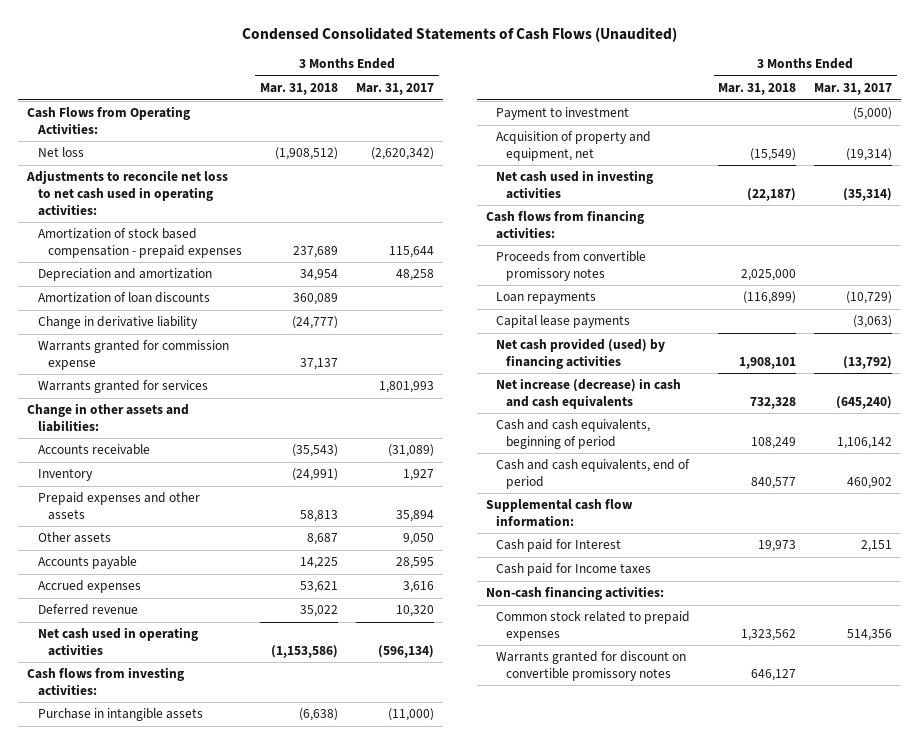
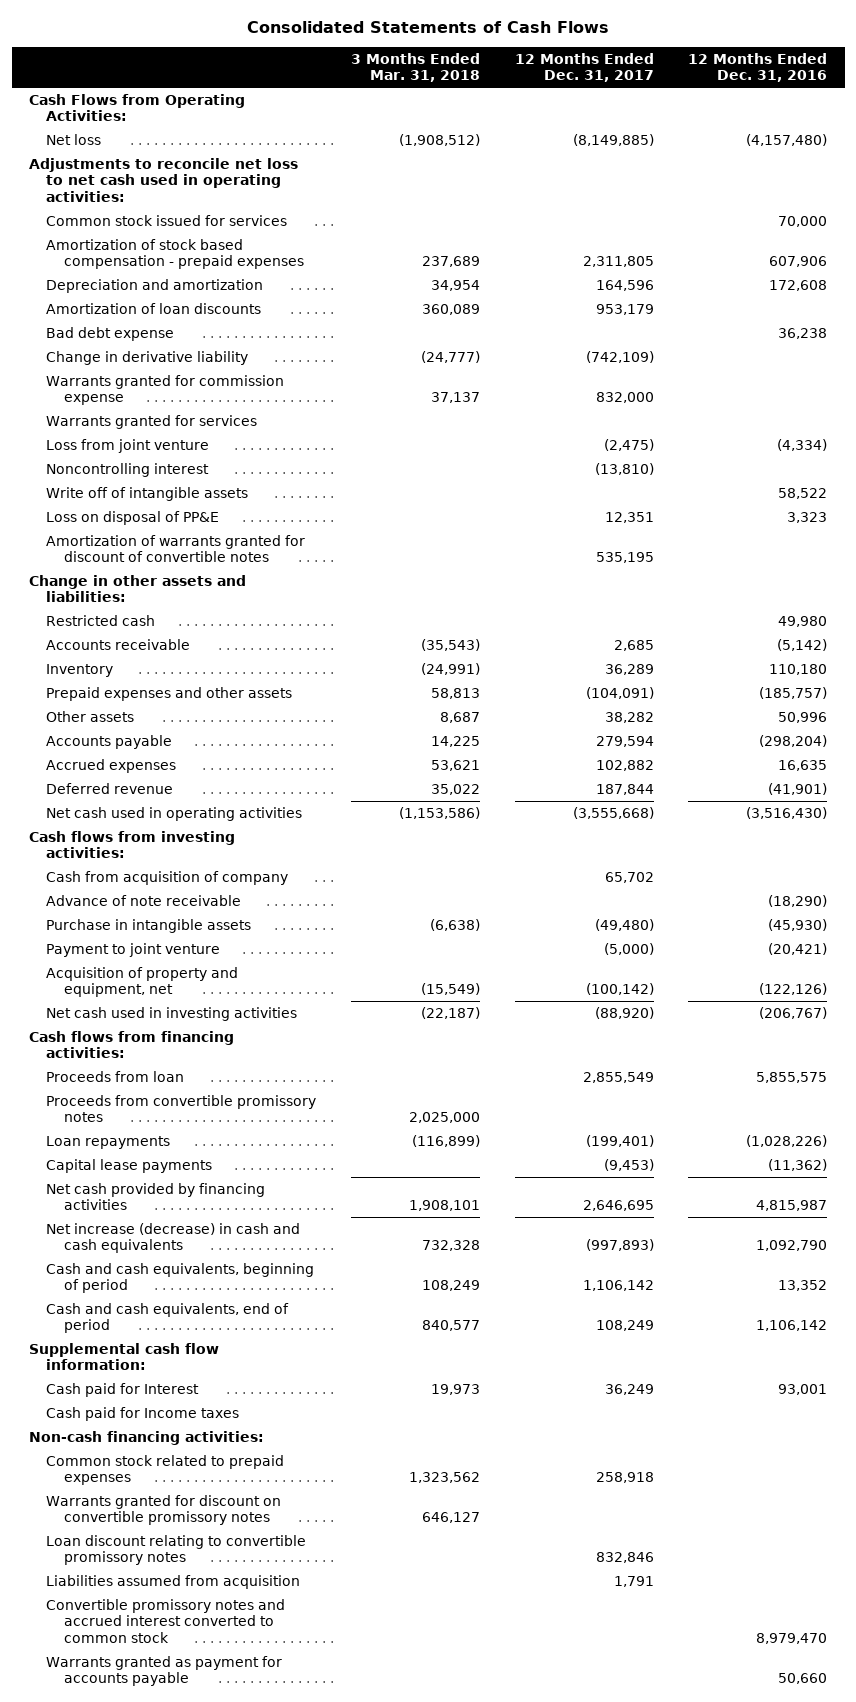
[241,26,677,42] Condensed Consolidated Statements of Cash Flows (Unaudited) -> [247,21,610,34] Consolidated Statements of Cash Flows
[356,83,435,96] Mar. 31, 2017 -> none
none -> [514,52,654,83] 12 Months Ended Dec. 31, 2017
none -> [688,52,828,83] 12 Months Ended Dec. 31, 2016
none -> [46,214,288,226] Common stock issued for services
none -> [46,326,175,341] Bad debt expense
none -> [46,438,210,453] Loss from joint venture
none -> [46,462,210,477] Noncontrolling interest
none -> [46,486,249,501] Write off of intangible assets
none -> [46,510,220,525] Loss on disposal of PP&E
none -> [46,534,306,563] Amortization of warrants granted for discount of convertible notes
none -> [46,614,156,626] Restricted cash
none -> [46,870,289,885] Cash from acquisition of company
none -> [46,894,242,906] Advance of note receivable
[495,107,629,121] Payment to investment -> none
none -> [46,942,221,957] Payment to joint venture
none -> [46,1070,185,1082] Proceeds from loan
[495,338,665,369] Net cash provided (used) by financing activities -> [46,1182,266,1211] Net cash provided by financing activities
none -> [46,1534,307,1566] Loan discount relating to convertible promissory notes
none -> [46,1574,301,1589] Liabilities assumed from acquisition
none -> [46,1598,286,1643] Convertible promissory notes and accrued interest converted to common stock
none -> [46,1655,283,1687] Warrants granted as payment for accounts payable

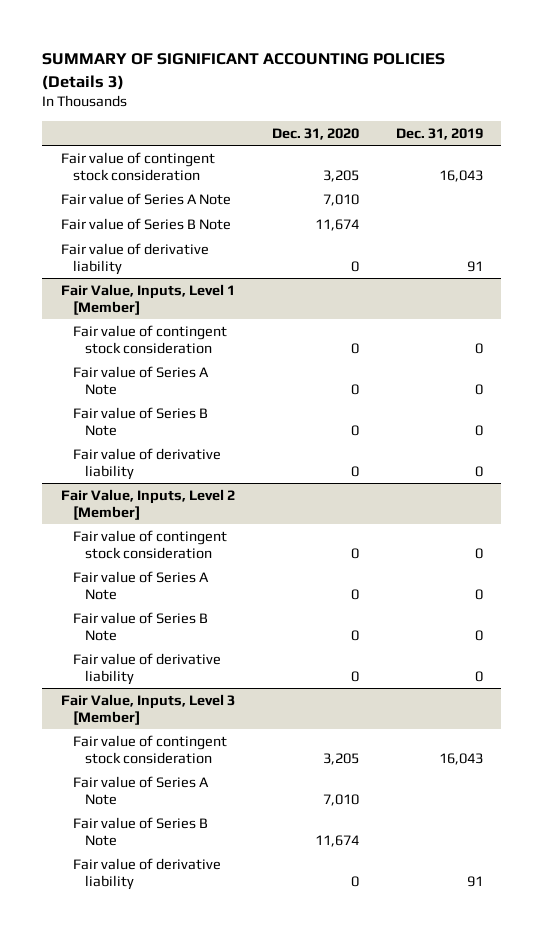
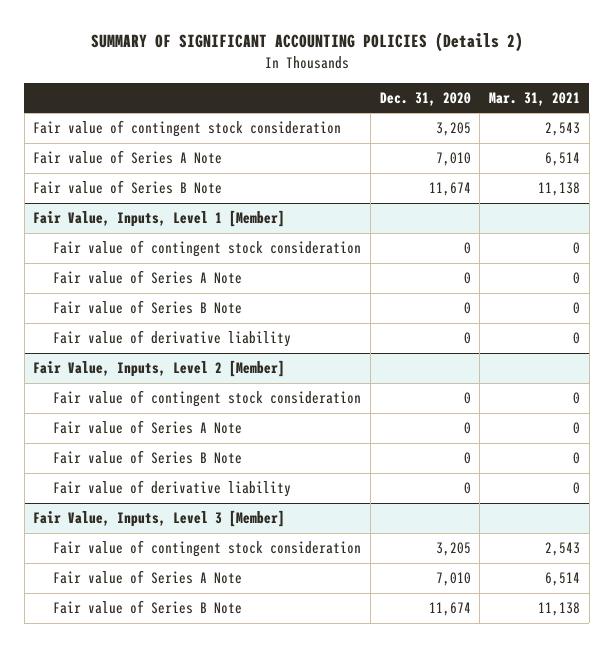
[42,53,446,90] SUMMARY OF SIGNIFICANT ACCOUNTING POLICIES (Details 3) -> [90,32,523,53] SUMMARY OF SIGNIFICANT ACCOUNTING POLICIES (Details 2)
[395,127,483,140] Dec. 31, 2019 -> none
none -> [489,91,581,106] Mar. 31, 2021
[60,243,209,275] Fair value of derivative liability -> none
[73,858,222,890] Fair value of derivative liability -> none

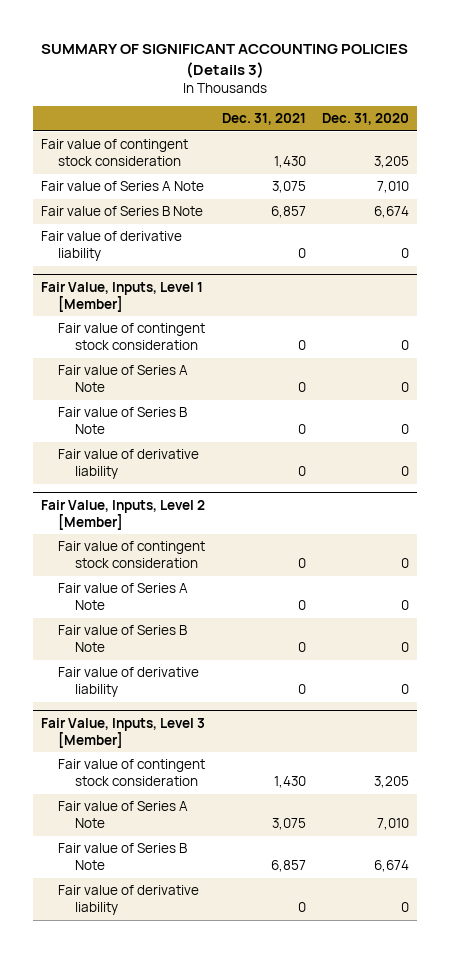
[90,32,523,53] SUMMARY OF SIGNIFICANT ACCOUNTING POLICIES (Details 2) -> [41,44,409,78] SUMMARY OF SIGNIFICANT ACCOUNTING POLICIES (Details 3)
[489,91,581,106] Mar. 31, 2021 -> none
none -> [221,113,306,126] Dec. 31, 2021
[428,182,471,197] 11,674 -> [373,206,409,219] 6,674
none -> [41,231,183,262] Fair value of derivative liability
[428,602,471,617] 11,674 -> [373,860,409,873] 6,674
none -> [58,885,200,916] Fair value of derivative liability

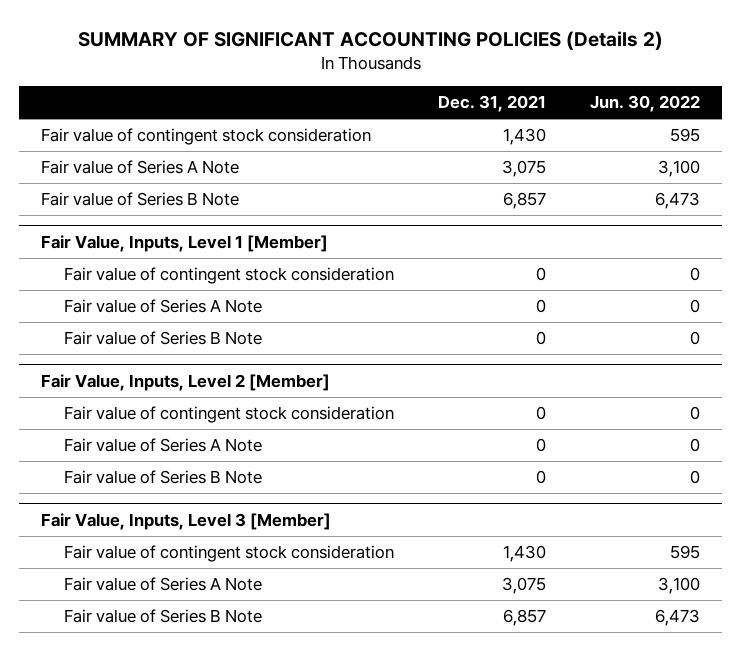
[41,44,409,78] SUMMARY OF SIGNIFICANT ACCOUNTING POLICIES (Details 3) -> [77,30,663,50] SUMMARY OF SIGNIFICANT ACCOUNTING POLICIES (Details 2)
[321,113,409,126] Dec. 31, 2020 -> none
none -> [590,95,701,113] Jun. 30, 2022
[41,231,183,262] Fair value of derivative liability -> none
[58,449,200,480] Fair value of derivative liability -> none
[58,667,200,698] Fair value of derivative liability -> none
[58,885,200,916] Fair value of derivative liability -> none

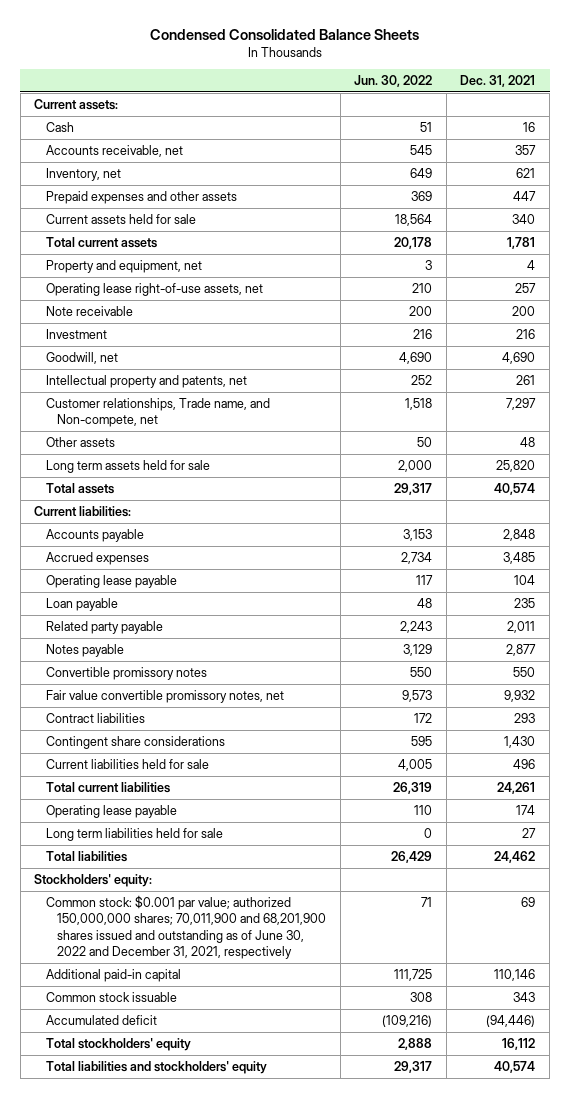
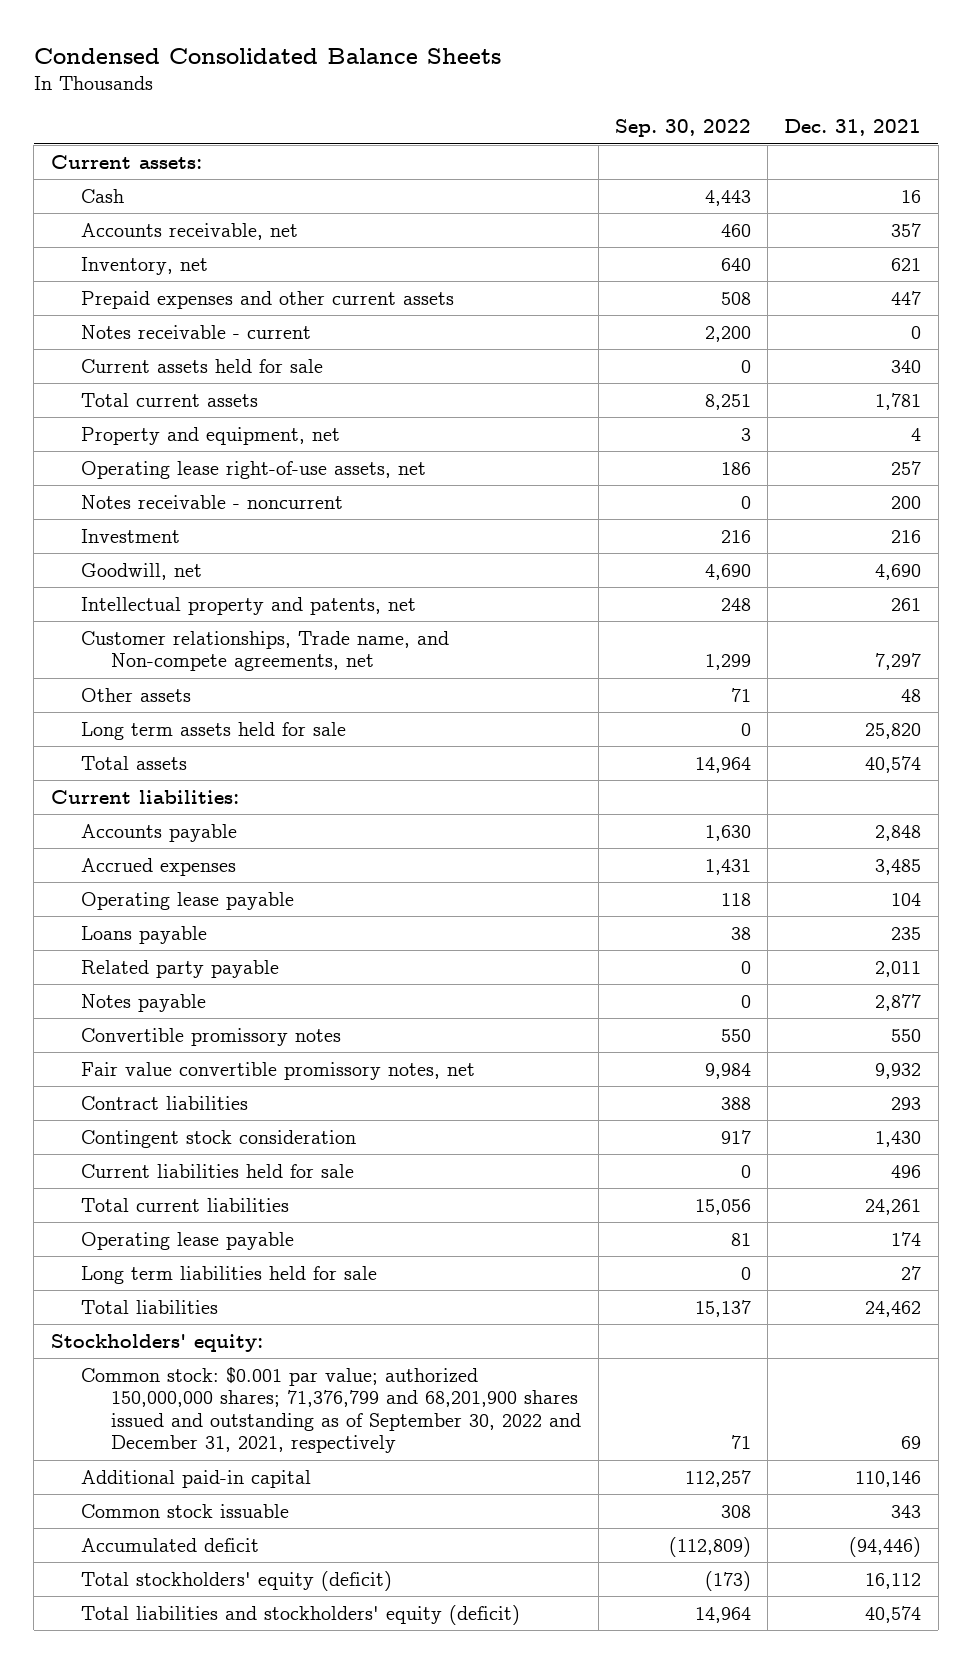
[354,75,433,88] Jun. 30, 2022 -> none
none -> [614,119,751,138] Sep. 30, 2022
[45,190,237,204] Prepaid expenses and other assets -> [80,290,454,309] Prepaid expenses and other current assets
none -> [80,324,311,339] Notes receivable - current
[45,305,133,316] Note receivable -> none
none -> [80,494,343,509] Notes receivable - noncurrent
[45,397,270,428] Customer relationships, Trade name, and Non-compete, net -> [80,630,449,672] Customer relationships, Trade name, and Non-compete agreements, net
[45,597,118,611] Loan payable -> [80,925,207,944] Loans payable
[45,735,225,749] Contingent share considerations -> [80,1129,356,1148] Contingent stock consideration
[45,894,326,959] Common stock: $0.001 par value; authorized 150,000,000 shares; 70,011,900 and 68,201,900 shares issued and outstanding as of June 30, 2022 and December 31, 2021, respectively -> [80,1366,582,1454] Common stock: $0.001 par value; authorized 150,000,000 shares; 71,376,799 and 68,201,900 shares issued and outstanding as of September 30, 2022 and December 31, 2021, respectively
[45,1037,191,1051] Total stockholders' equity -> [80,1570,392,1591] Total stockholders' equity (deficit)
[45,1060,267,1074] Total liabilities and stockholders' equity -> [80,1604,520,1625] Total liabilities and stockholders' equity (deficit)

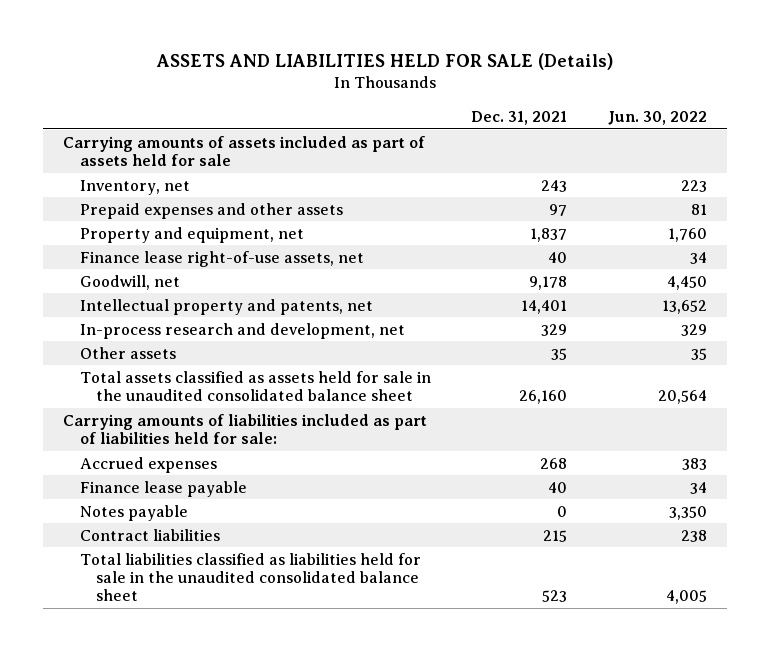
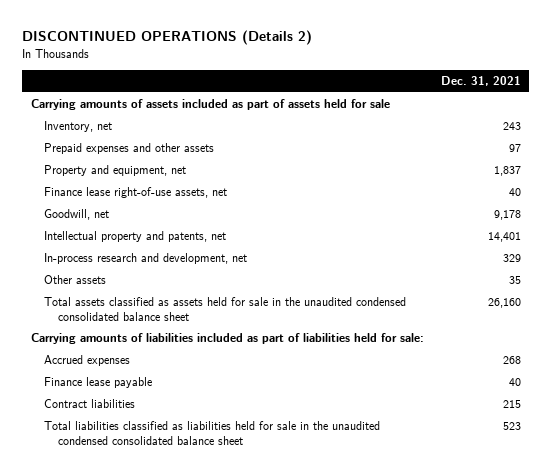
[155,53,613,71] ASSETS AND LIABILITIES HELD FOR SALE (Details) -> [22,30,313,46] DISCONTINUED OPERATIONS (Details 2)
[607,110,707,125] Jun. 30, 2022 -> none
[79,370,431,401] Total assets classified as assets held for sale in the unaudited consolidated balance sheet -> [44,297,407,321] Total assets classified as assets held for sale in the unaudited condensed consolidated balance sheet
[79,504,188,521] Notes payable -> none
[79,552,421,602] Total liabilities classified as liabilities held for sale in the unaudited consolidated balance sheet -> [44,421,381,445] Total liabilities classified as liabilities held for sale in the unaudited condensed consolidated balance sheet

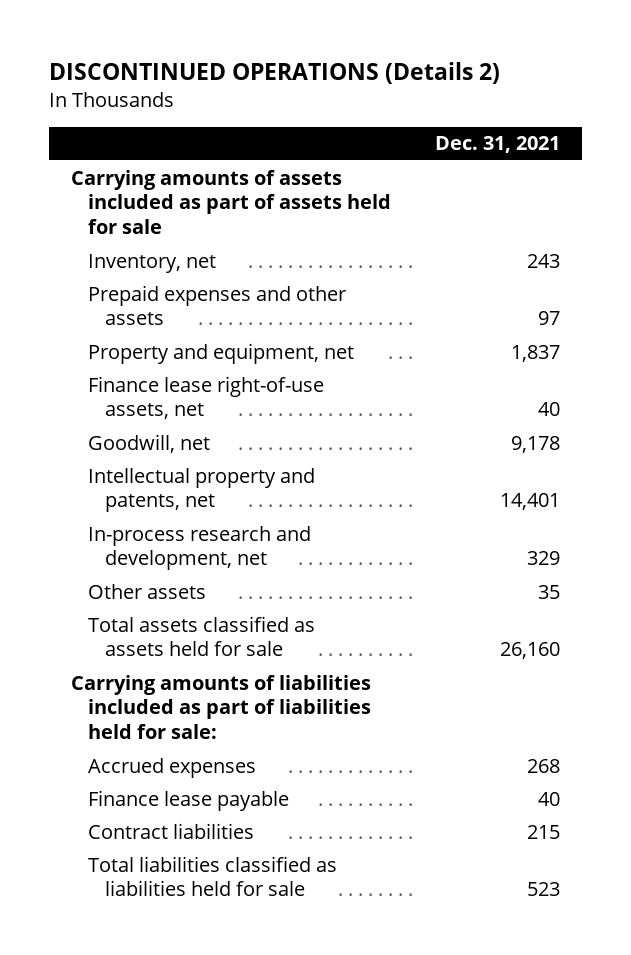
[44,297,407,321] Total assets classified as assets held for sale in the unaudited condensed consolidated balance sheet -> [87,615,315,657] Total assets classified as assets held for sale
[44,421,381,445] Total liabilities classified as liabilities held for sale in the unaudited condensed consolidated balance sheet -> [87,855,337,897] Total liabilities classified as liabilities held for sale

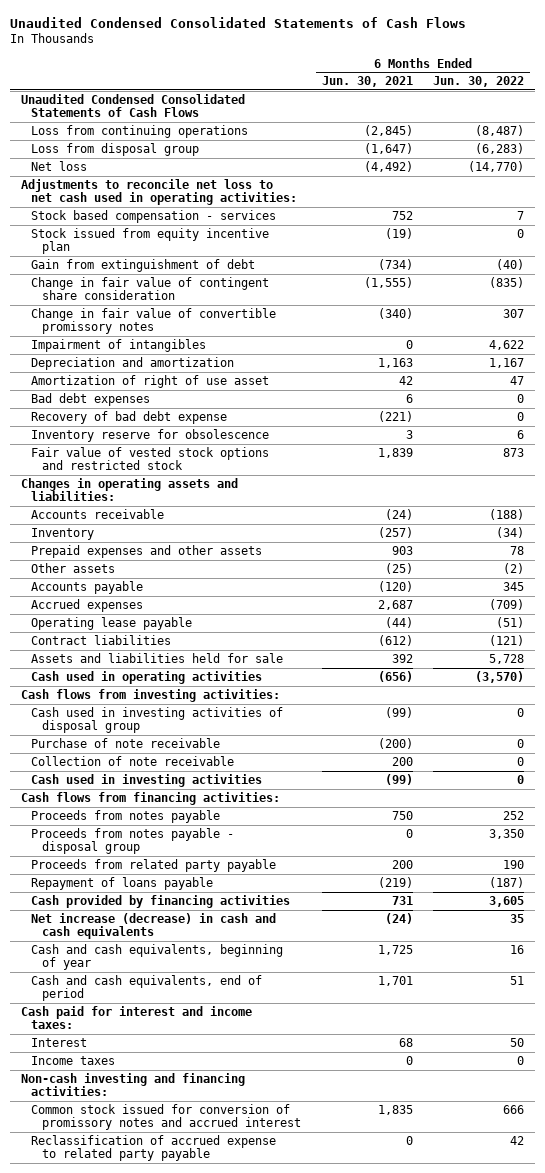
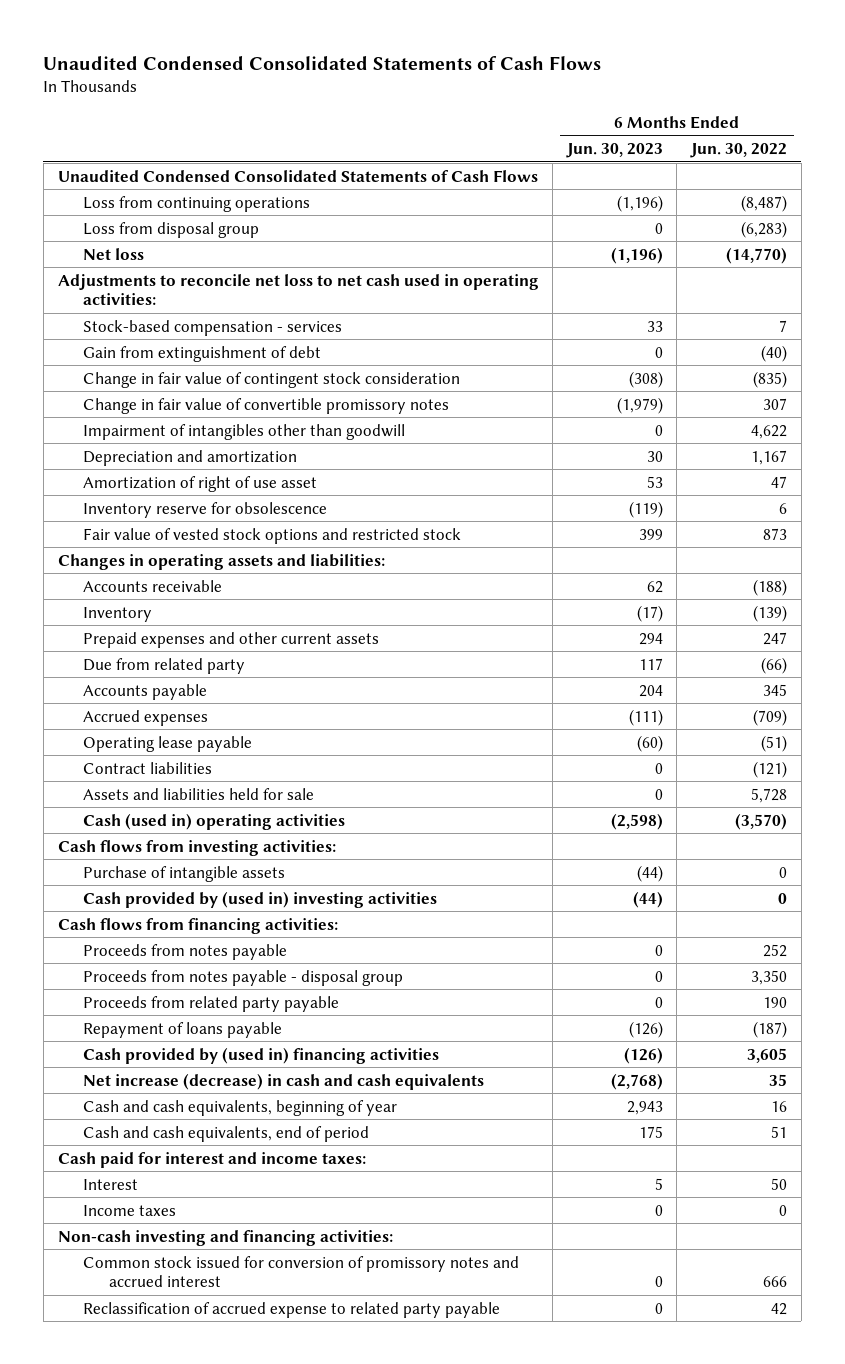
[321,76,413,88] Jun. 30, 2021 -> none
none -> [565,142,663,158] Jun. 30, 2023
[31,227,270,255] Stock issued from equity incentive plan -> none
[31,209,277,223] Stock based compensation - services -> [83,319,343,336] Stock-based compensation - services
[31,276,270,301] Change in fair value of contingent share consideration -> [83,371,461,388] Change in fair value of contingent stock consideration
[31,338,207,352] Impairment of intangibles -> [83,423,406,440] Impairment of intangibles other than goodwill
[31,392,151,406] Bad debt expenses -> none
[31,410,228,424] Recovery of bad debt expense -> none
[31,562,116,573] Other assets -> none
[496,526,525,538] (34) -> [753,604,788,622] (139)
[31,544,263,558] Prepaid expenses and other assets -> [83,631,380,648] Prepaid expenses and other current assets
[510,545,525,555] 78 -> [763,631,788,645] 247
none -> [83,657,246,674] Due from related party
[31,670,263,684] Cash used in operating activities -> [83,812,346,830] Cash (used in) operating activities
[31,706,284,734] Cash used in investing activities of disposal group -> none
[31,737,221,748] Purchase of note receivable -> none
[31,755,235,766] Collection of note receivable -> none
none -> [83,865,286,882] Purchase of intangible assets
[31,773,263,787] Cash used in investing activities -> [83,890,438,908] Cash provided by (used in) investing activities
[31,894,291,908] Cash provided by financing activities -> [83,1046,440,1064] Cash provided by (used in) financing activities

